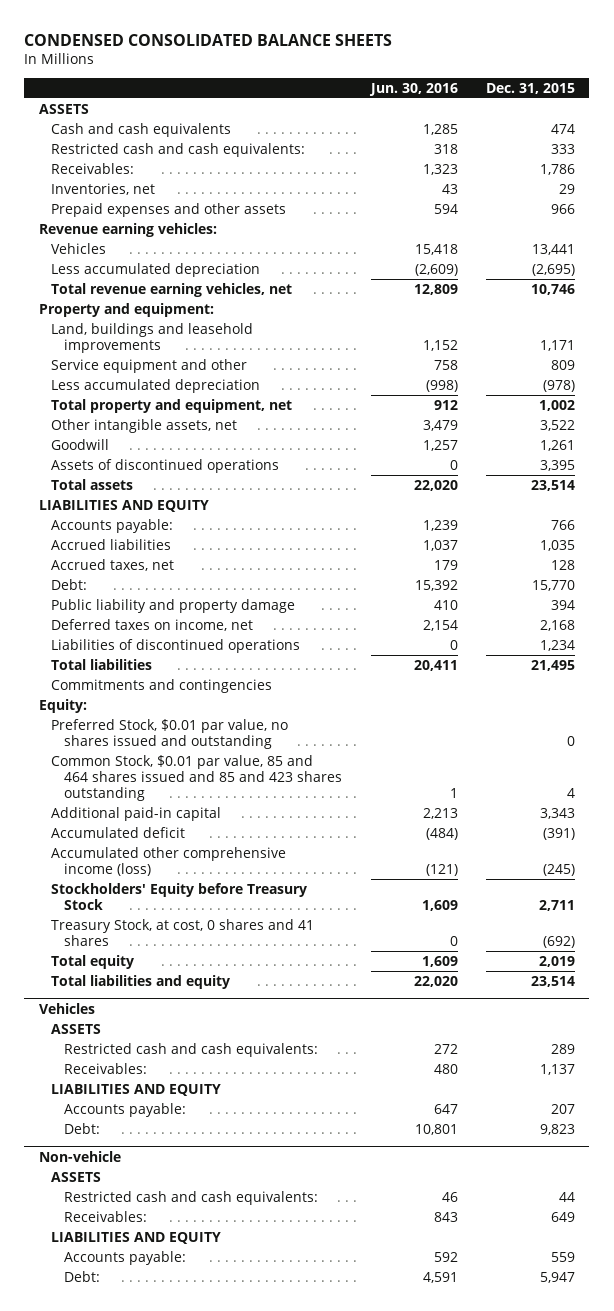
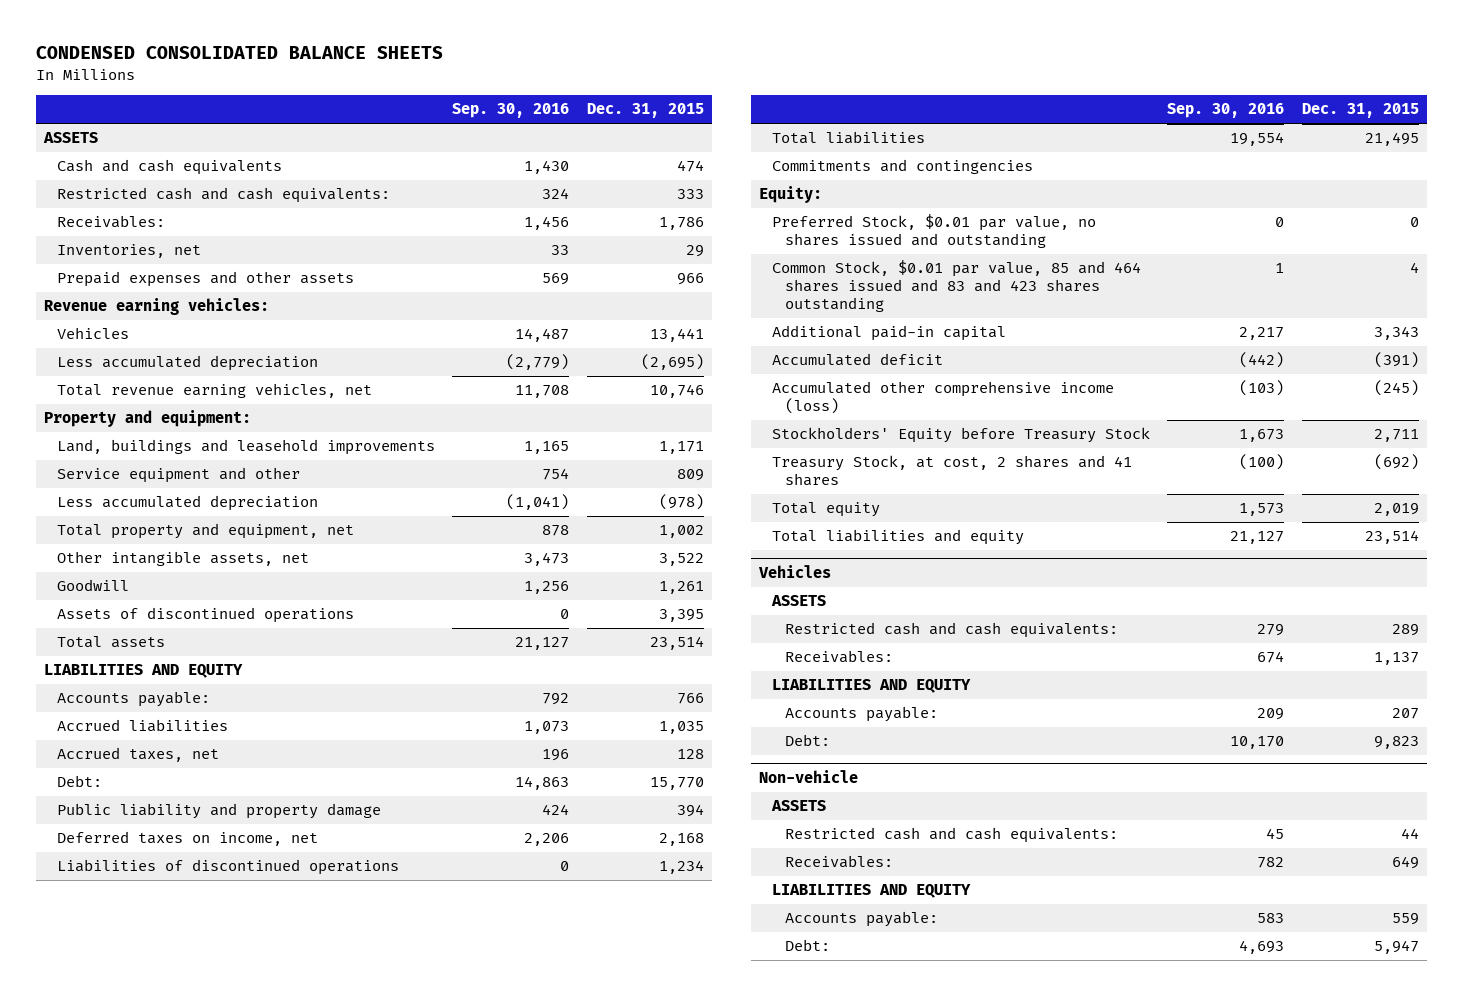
[368,82,458,96] Jun. 30, 2016 -> none
none -> [452,103,570,119] Sep. 30, 2016
[51,754,343,801] Common Stock, $0.01 par value, 85 and 464 shares issued and 85 and 423 shares outstanding -> [772,260,1142,312] Common Stock, $0.01 par value, 85 and 464 shares issued and 83 and 423 shares outstanding
[51,918,315,946] Treasury Stock, at cost, 0 shares and 41 shares -> [772,455,1133,487] Treasury Stock, at cost, 2 shares and 41 shares

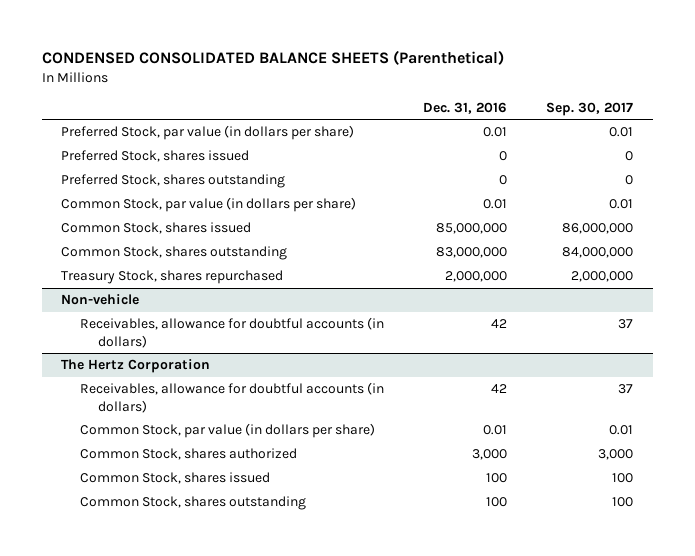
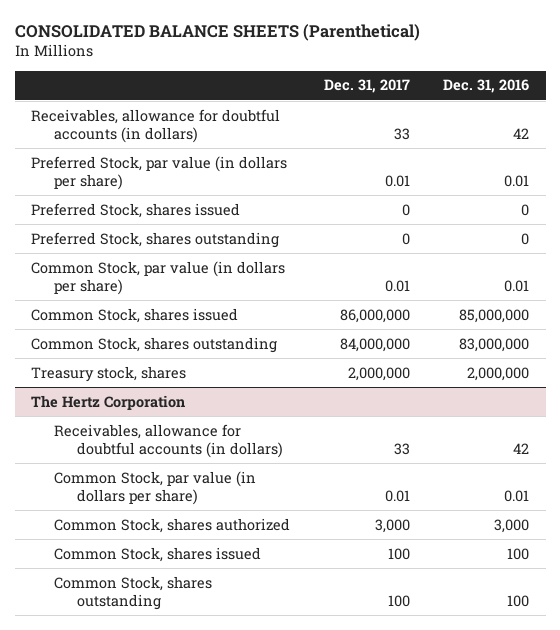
[41,50,504,66] CONDENSED CONSOLIDATED BALANCE SHEETS (Parenthetical) -> [14,23,420,41] CONSOLIDATED BALANCE SHEETS (Parenthetical)
[546,101,634,116] Sep. 30, 2017 -> none
none -> [323,79,410,94] Dec. 31, 2017
none -> [31,108,281,143] Receivables, allowance for doubtful accounts (in dollars)
[61,294,140,306] Non-vehicle -> none
[79,317,384,349] Receivables, allowance for doubtful accounts (in dollars) -> none
[61,270,284,285] Treasury Stock, shares repurchased -> [31,365,187,382] Treasury stock, shares

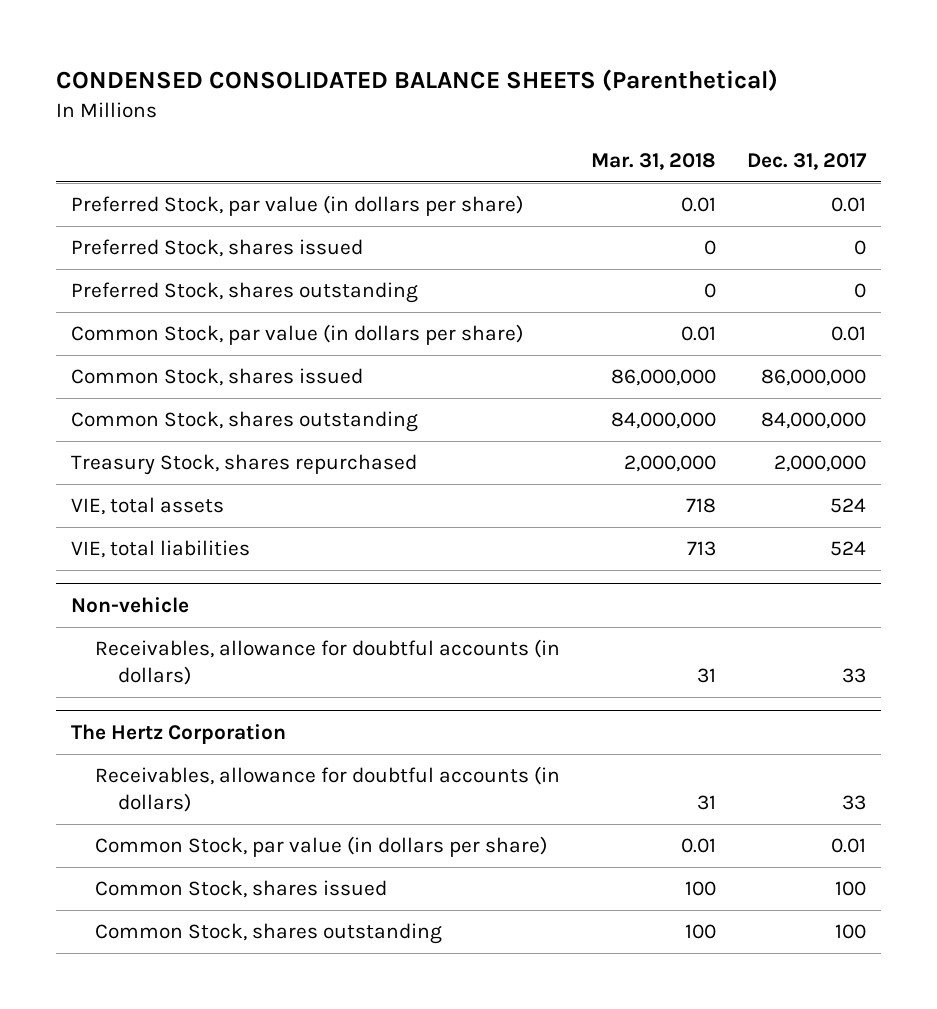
[14,23,420,41] CONSOLIDATED BALANCE SHEETS (Parenthetical) -> [55,69,778,92] CONDENSED CONSOLIDATED BALANCE SHEETS (Parenthetical)
[442,79,529,94] Dec. 31, 2016 -> none
none -> [590,152,716,170] Mar. 31, 2018
[31,108,281,143] Receivables, allowance for doubtful accounts (in dollars) -> none
[31,365,187,382] Treasury stock, shares -> [71,454,418,476] Treasury Stock, shares repurchased
none -> [71,497,225,516] VIE, total assets
none -> [71,540,251,559] VIE, total liabilities
none -> [71,596,190,613] Non-vehicle
none -> [94,639,560,686] Receivables, allowance for doubtful accounts (in dollars)
[54,517,291,533] Common Stock, shares authorized -> none

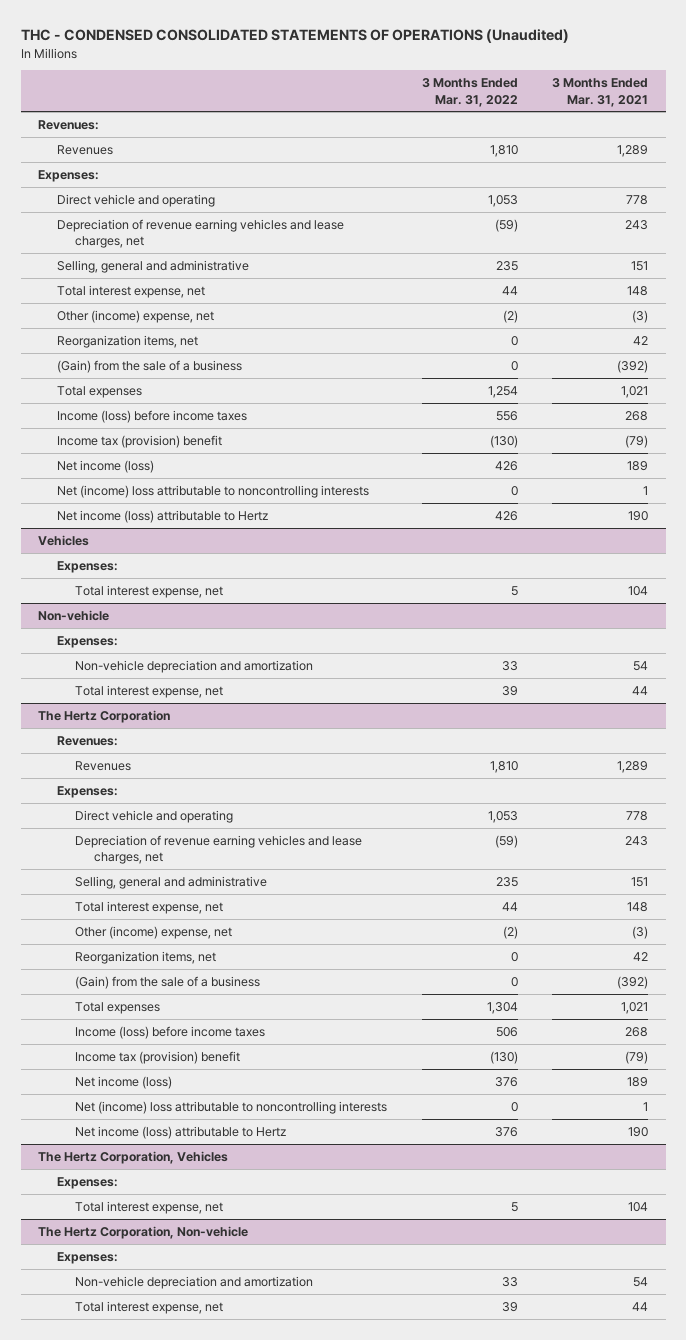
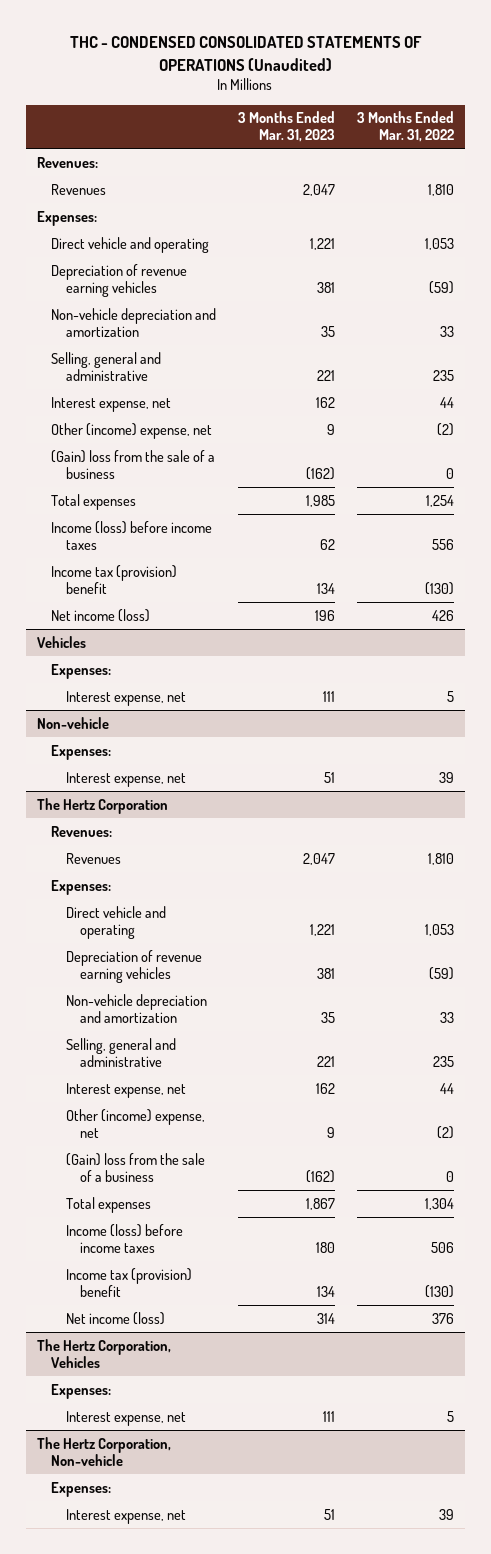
[552,78,649,107] 3 Months Ended Mar. 31, 2021 -> none
none -> [238,111,336,143] 3 Months Ended Mar. 31, 2023
[56,218,344,249] Depreciation of revenue earning vehicles and lease charges, net -> [51,263,188,297] Depreciation of revenue earning vehicles
none -> [51,307,217,337] Non-vehicle depreciation and amortization
[56,284,205,298] Total interest expense, net -> [51,396,172,412] Interest expense, net
[56,334,198,348] Reorganization items, net -> none
[56,359,242,373] (Gain) from the sale of a business -> [51,449,216,479] (Gain) loss from the sale of a business
[56,484,369,498] Net (income) loss attributable to noncontrolling interests -> none
[56,509,268,523] Net income (loss) attributable to Hertz -> none
[75,584,224,598] Total interest expense, net -> [65,690,186,706] Interest expense, net
[75,659,314,673] Non-vehicle depreciation and amortization -> none
[75,684,224,698] Total interest expense, net -> [65,771,186,787] Interest expense, net
[75,834,363,865] Depreciation of revenue earning vehicles and lease charges, net -> [65,949,202,983] Depreciation of revenue earning vehicles
none -> [65,993,207,1023] Non-vehicle depreciation and amortization
[75,900,224,914] Total interest expense, net -> [65,1082,186,1098] Interest expense, net
[75,950,217,964] Reorganization items, net -> none
[75,975,261,989] (Gain) from the sale of a business -> [65,1152,205,1182] (Gain) loss from the sale of a business
[75,1100,388,1114] Net (income) loss attributable to noncontrolling interests -> none
[75,1125,287,1139] Net income (loss) attributable to Hertz -> none
[75,1200,224,1214] Total interest expense, net -> [65,1410,186,1426] Interest expense, net
[75,1275,314,1289] Non-vehicle depreciation and amortization -> none
[75,1300,224,1314] Total interest expense, net -> [65,1508,186,1524] Interest expense, net

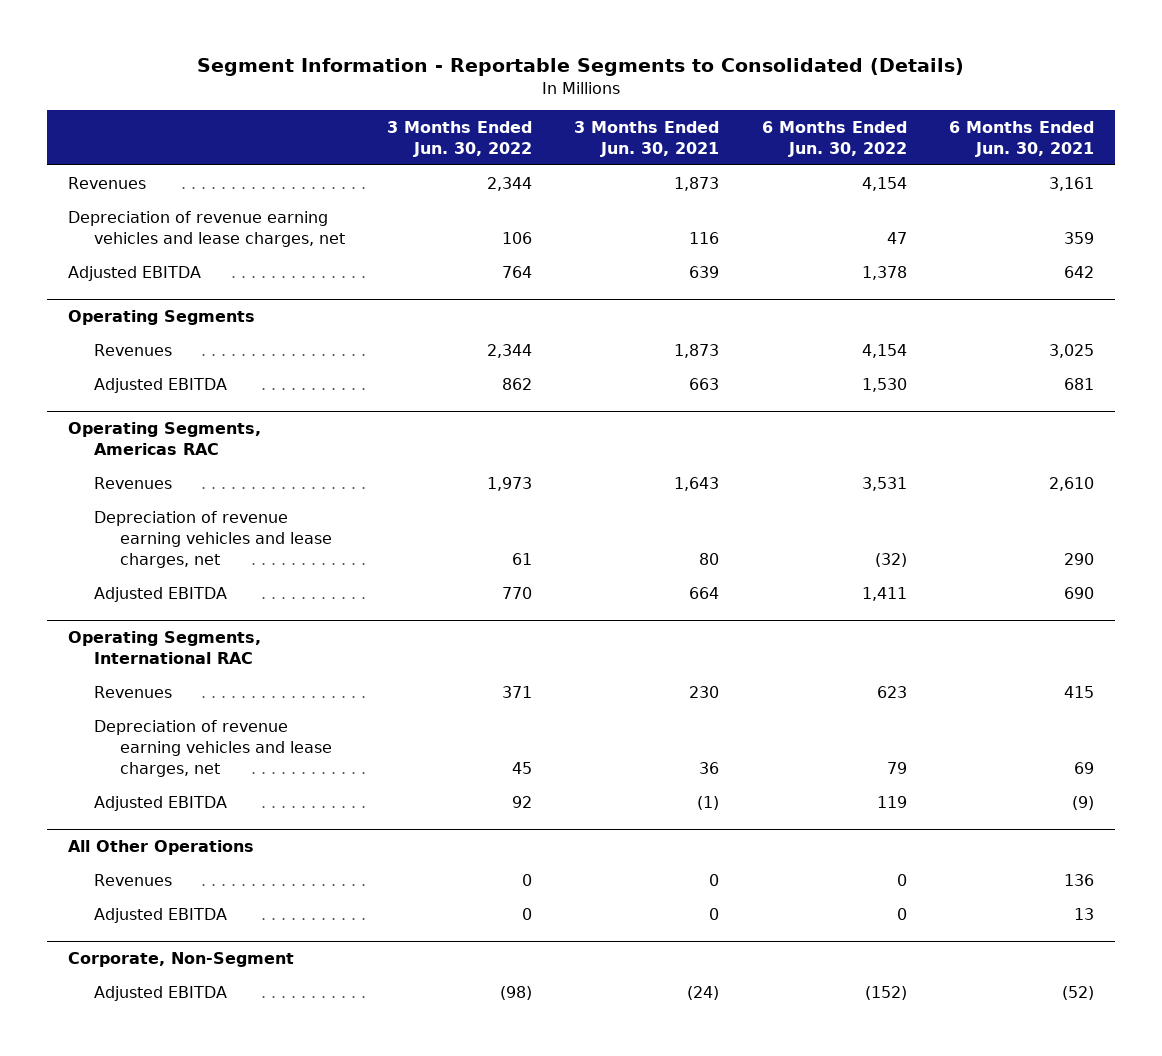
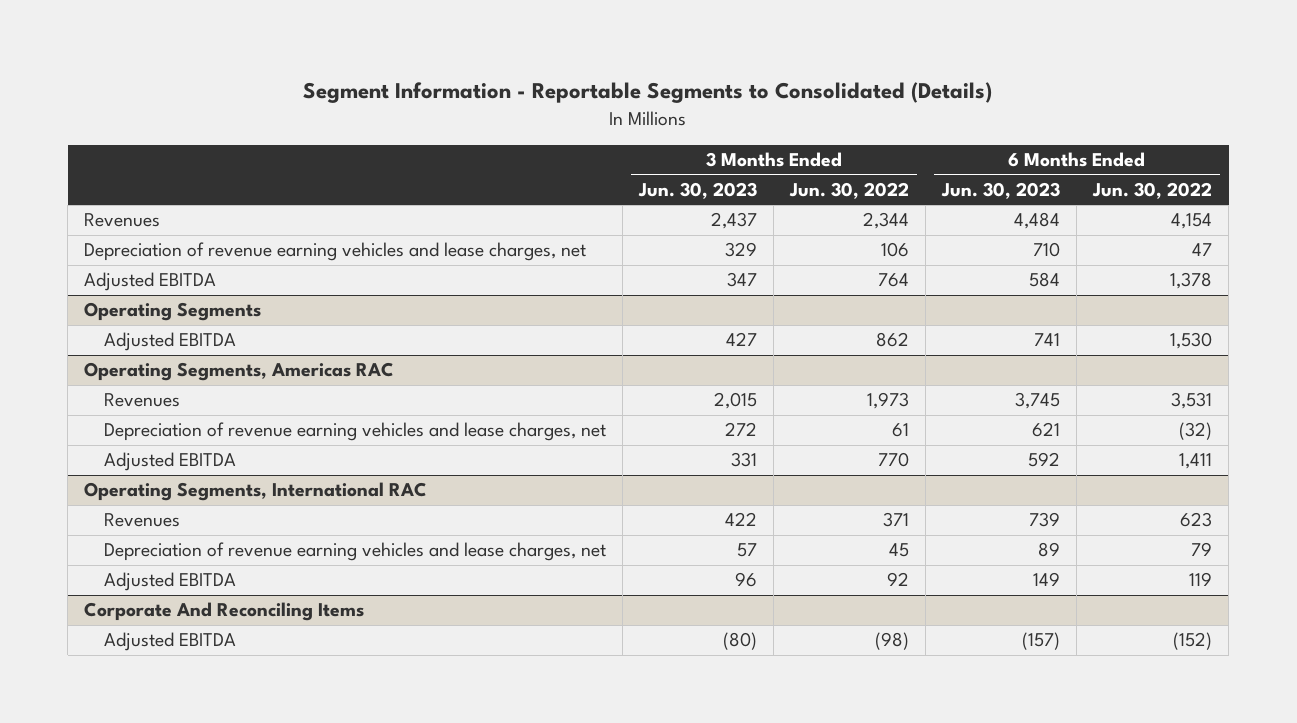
[574,121,720,157] 3 Months Ended Jun. 30, 2021 -> none
[948,121,1094,157] 6 Months Ended Jun. 30, 2021 -> none
none -> [638,181,758,199] Jun. 30, 2023
none -> [941,181,1061,199] Jun. 30, 2023
[94,343,173,356] Revenues -> none
[68,840,255,856] All Other Operations -> none
[94,873,173,886] Revenues -> none
[94,907,228,923] Adjusted EBITDA -> none
[68,952,295,968] Corporate, Non-Segment -> none
none -> [84,602,365,622] Corporate And Reconciling Items

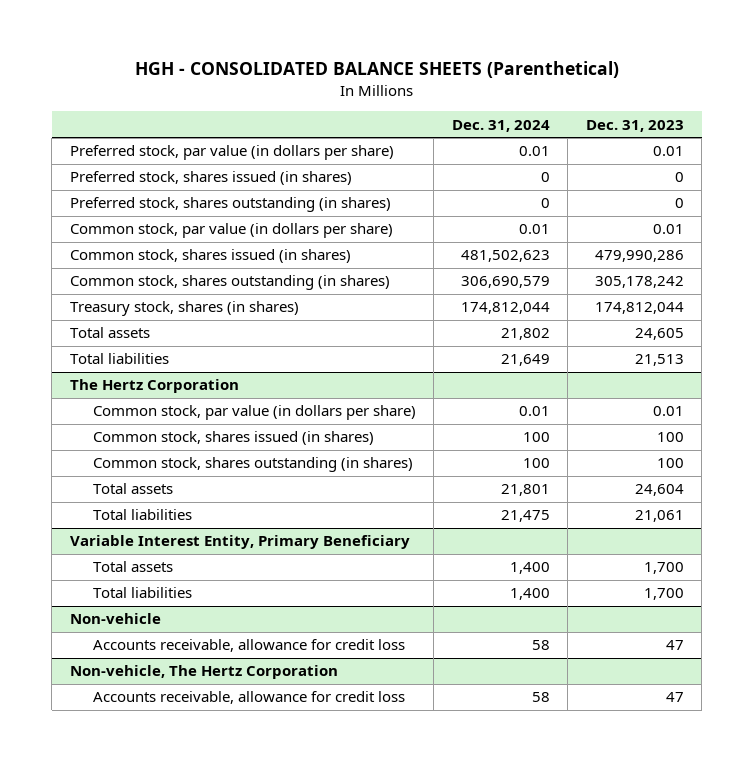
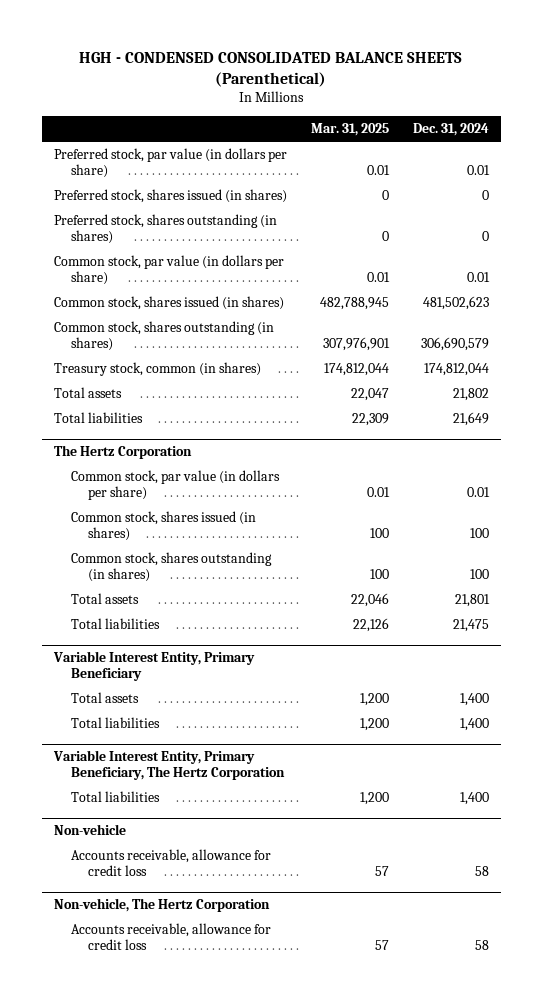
[134,61,619,79] HGH - CONSOLIDATED BALANCE SHEETS (Parenthetical) -> [79,51,463,87] HGH - CONDENSED CONSOLIDATED BALANCE SHEETS (Parenthetical)
[585,119,684,132] Dec. 31, 2023 -> none
none -> [310,123,389,137] Mar. 31, 2025
[69,301,299,317] Treasury stock, shares (in shares) -> [53,362,261,377] Treasury stock, common (in shares)
none -> [52,750,285,781] Variable Interest Entity, Primary Beneficiary, The Hertz Corporation
none -> [70,791,160,803] Total liabilities

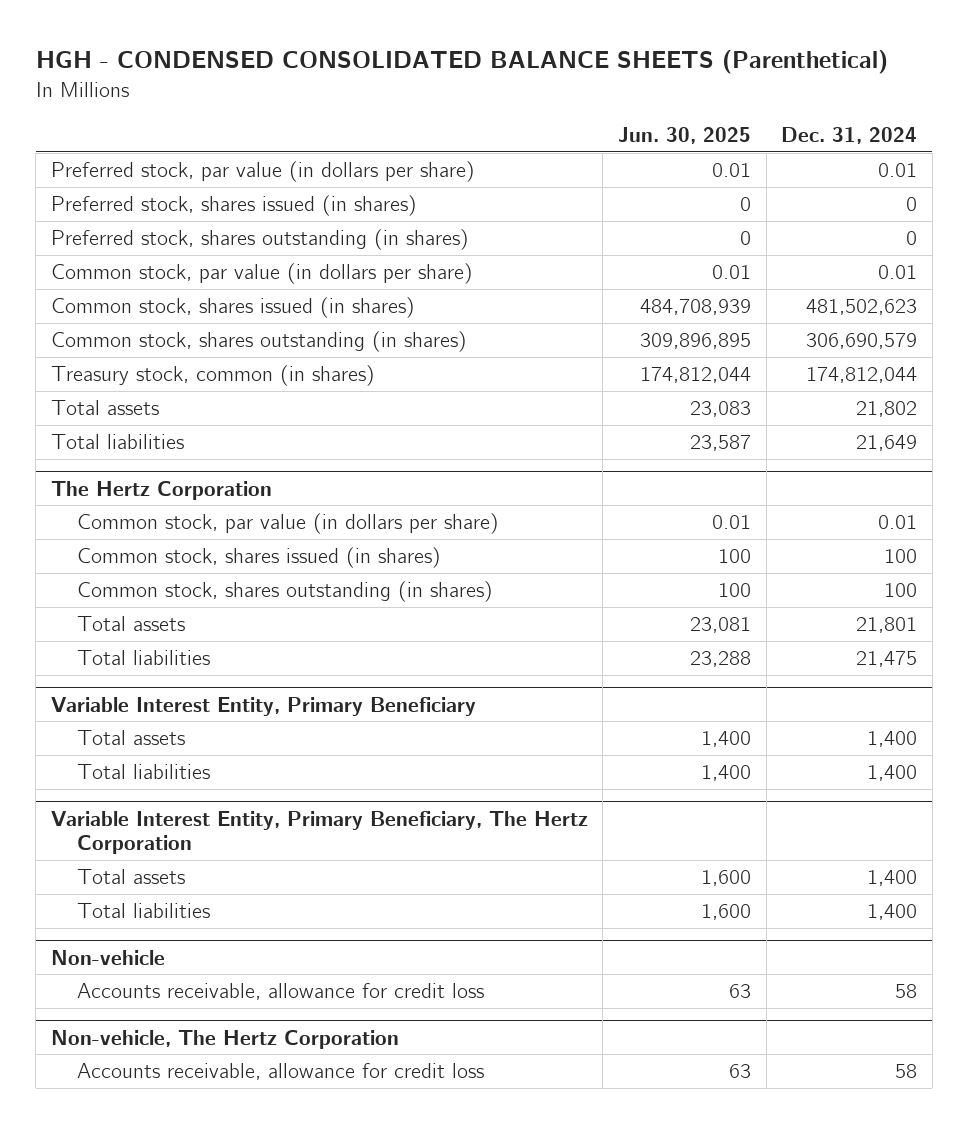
[310,123,389,137] Mar. 31, 2025 -> none
none -> [618,127,752,145] Jun. 30, 2025
none -> [77,869,186,885] Total assets

